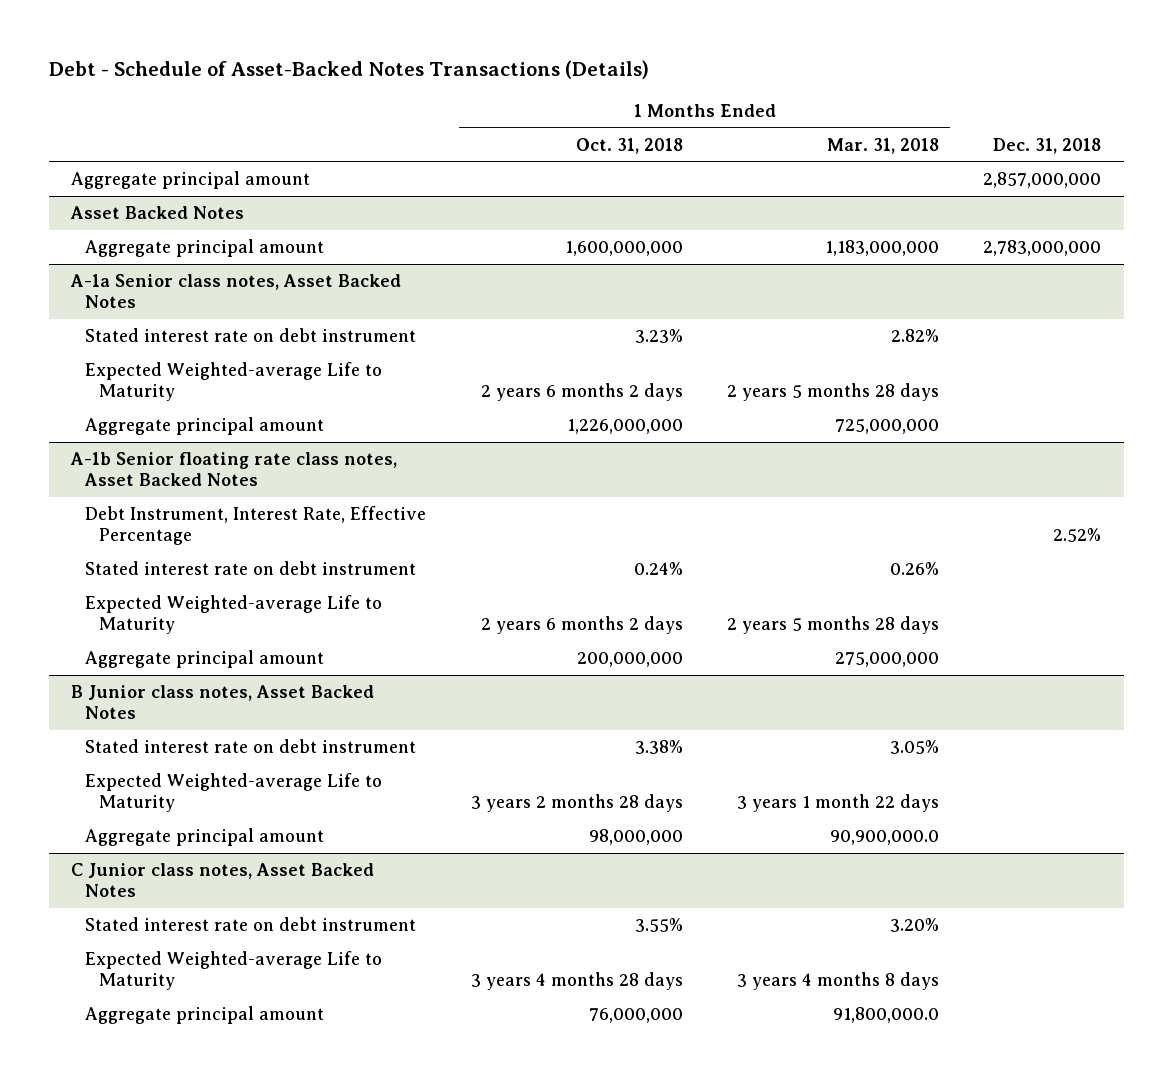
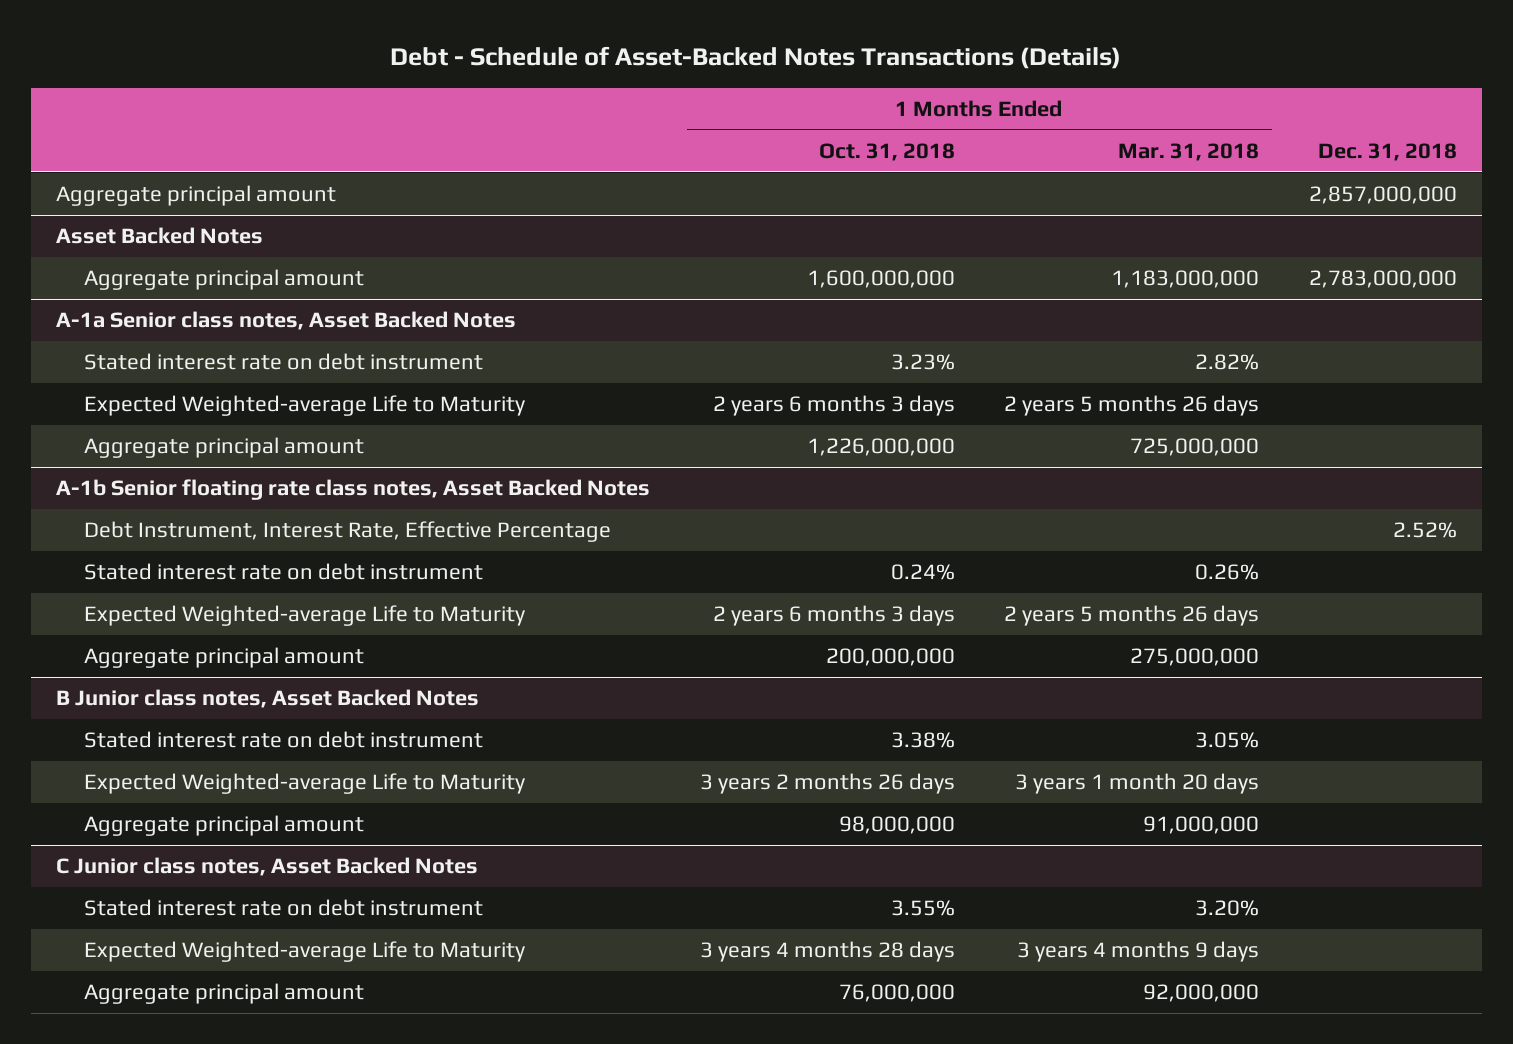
[480,383,683,402] 2 years 6 months 2 days -> [712,395,955,417] 2 years 6 months 3 days
[726,383,939,402] 2 years 5 months 28 days -> [1004,395,1260,417] 2 years 5 months 26 days
[480,616,683,635] 2 years 6 months 2 days -> [712,605,955,627] 2 years 6 months 3 days
[726,616,939,635] 2 years 5 months 28 days -> [1004,605,1260,627] 2 years 5 months 26 days
[470,794,683,813] 3 years 2 months 28 days -> [699,773,955,795] 3 years 2 months 26 days
[736,794,939,813] 3 years 1 month 22 days -> [1015,773,1260,795] 3 years 1 month 20 days
[829,829,939,845] 90,900,000.0 -> [1143,816,1260,835] 91,000,000
[736,972,939,991] 3 years 4 months 8 days -> [1017,941,1260,963] 3 years 4 months 9 days
[832,1006,939,1023] 91,800,000.0 -> [1143,984,1260,1003] 92,000,000

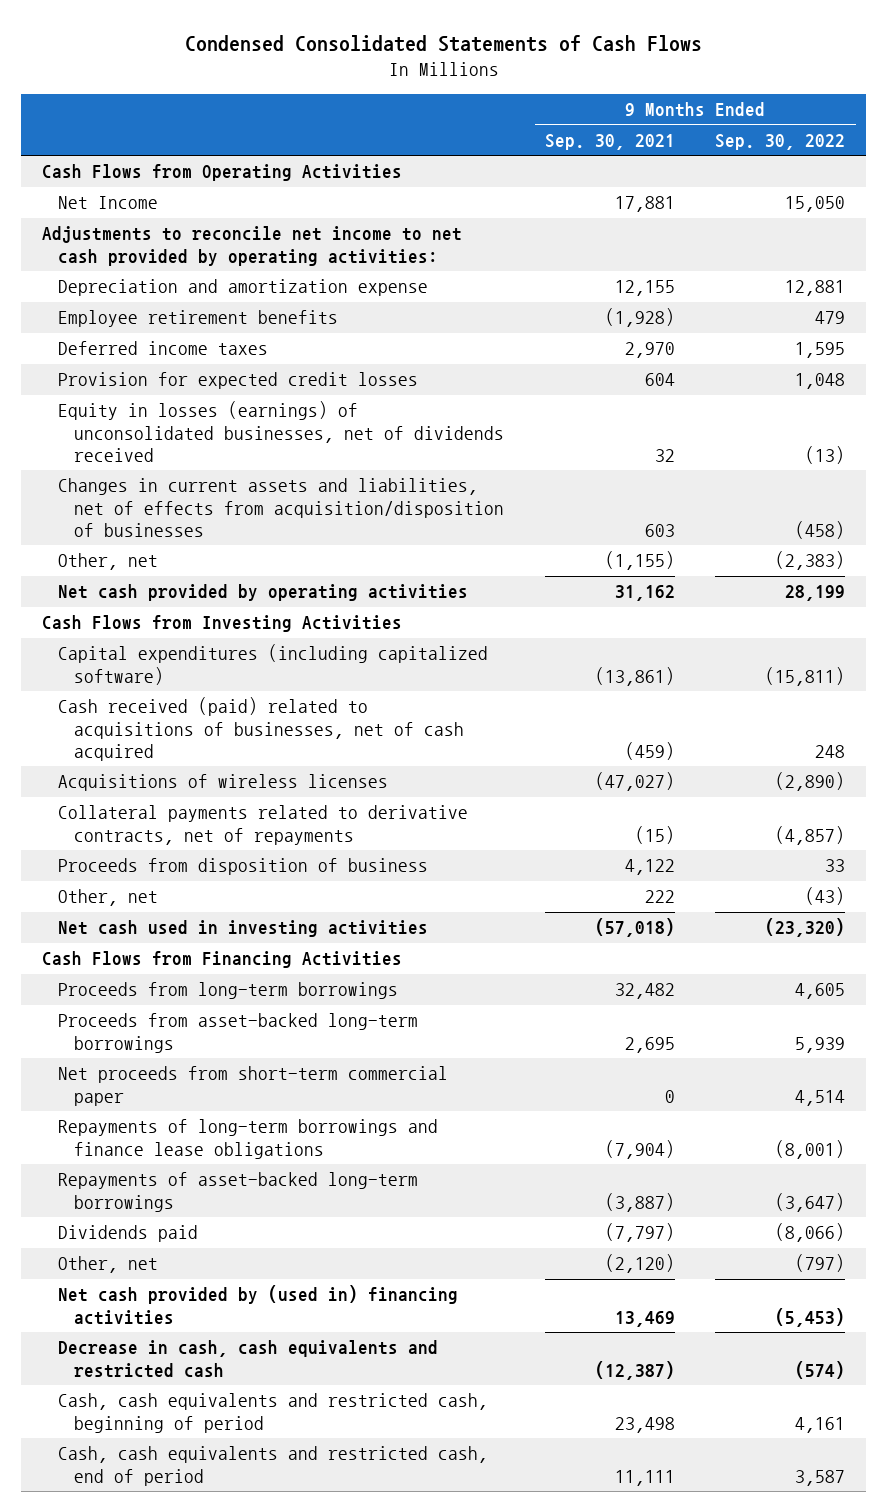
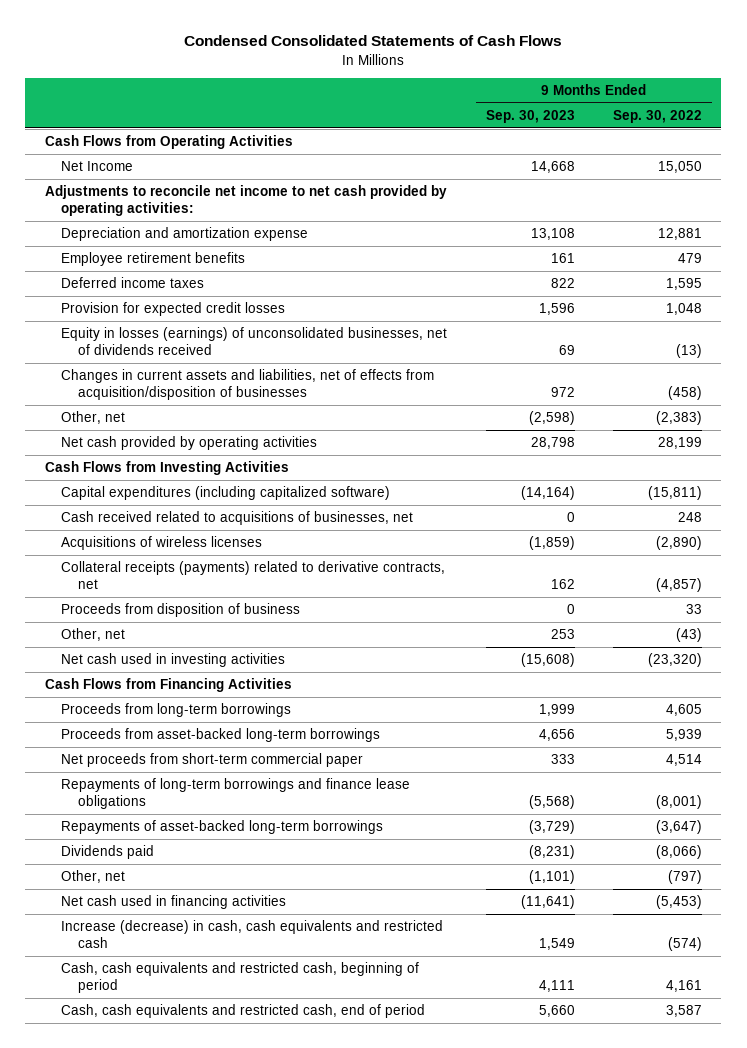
[544,133,675,150] Sep. 30, 2021 -> none
none -> [485,109,575,123] Sep. 30, 2023
[58,697,465,761] Cash received (paid) related to acquisitions of businesses, net of cash acquired -> [61,511,414,526] Cash received related to acquisitions of businesses, net
[58,805,469,845] Collateral payments related to derivative contracts, net of repayments -> [61,561,446,589] Collateral receipts (payments) related to derivative contracts, net
[58,1285,459,1325] Net cash provided by (used in) financing activities -> [61,895,287,910] Net cash used in financing activities
[58,1340,439,1378] Decrease in cash, cash equivalents and restricted cash -> [61,920,444,948] Increase (decrease) in cash, cash equivalents and restricted cash

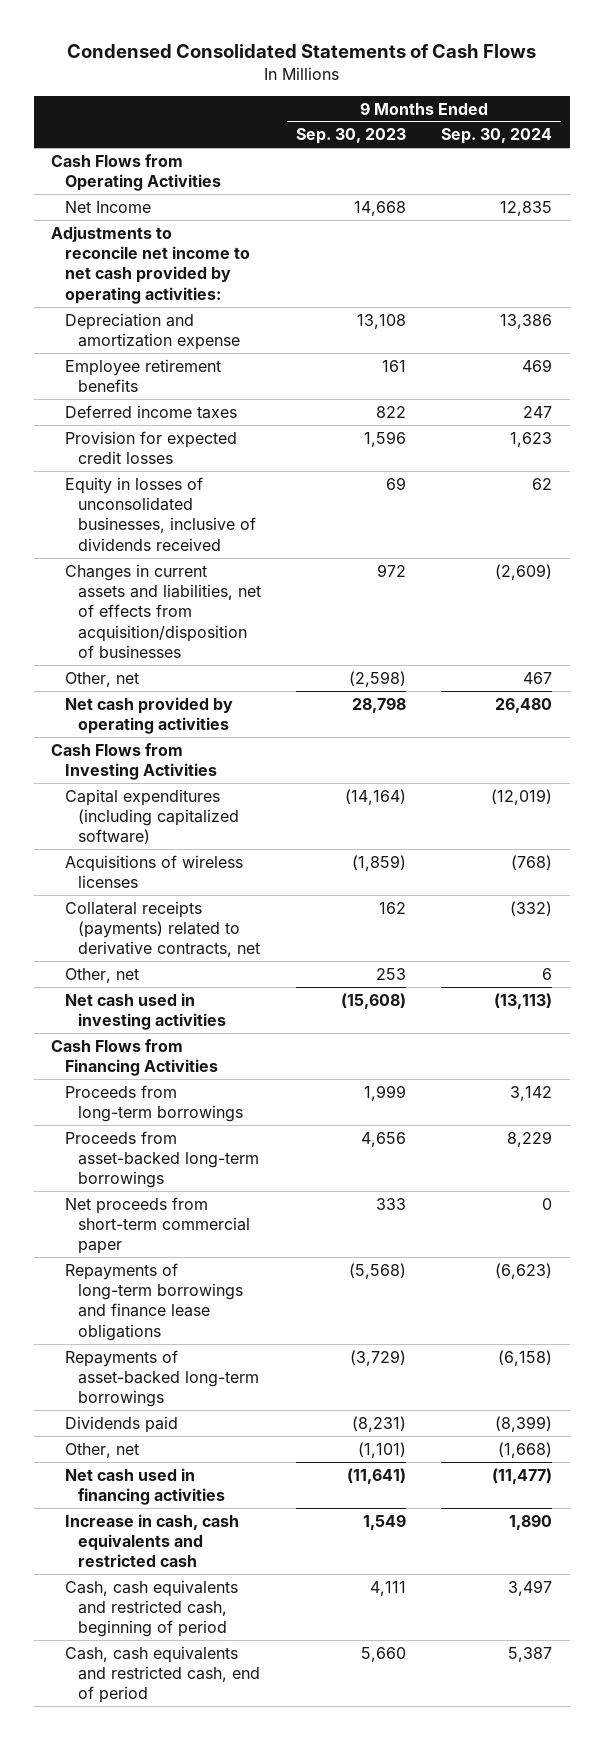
[612,109,702,123] Sep. 30, 2022 -> none
none -> [441,128,553,145] Sep. 30, 2024
[61,327,448,355] Equity in losses (earnings) of unconsolidated businesses, net of dividends received -> [64,476,256,551] Equity in losses of unconsolidated businesses, inclusive of dividends received
[61,511,414,526] Cash received related to acquisitions of businesses, net -> none
[61,603,301,618] Proceeds from disposition of business -> none
[61,920,444,948] Increase (decrease) in cash, cash equivalents and restricted cash -> [64,1513,239,1568] Increase in cash, cash equivalents and restricted cash

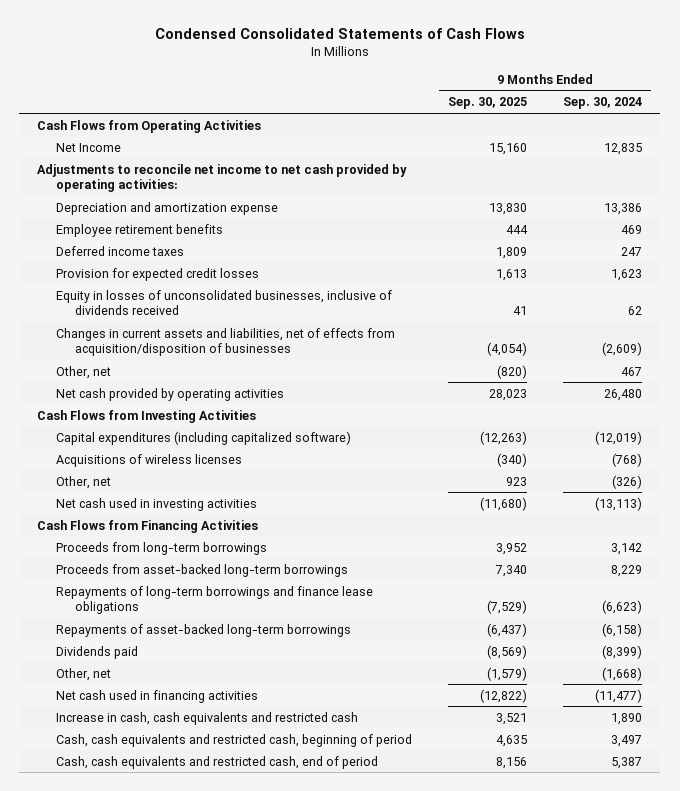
[296,128,407,145] Sep. 30, 2023 -> none
none -> [448,97,528,110] Sep. 30, 2025
[64,900,260,958] Collateral receipts (payments) related to derivative contracts, net -> none
[542,967,553,980] 6 -> [612,474,643,489] (326)
[64,1196,250,1255] Net proceeds from short-term commercial paper -> none

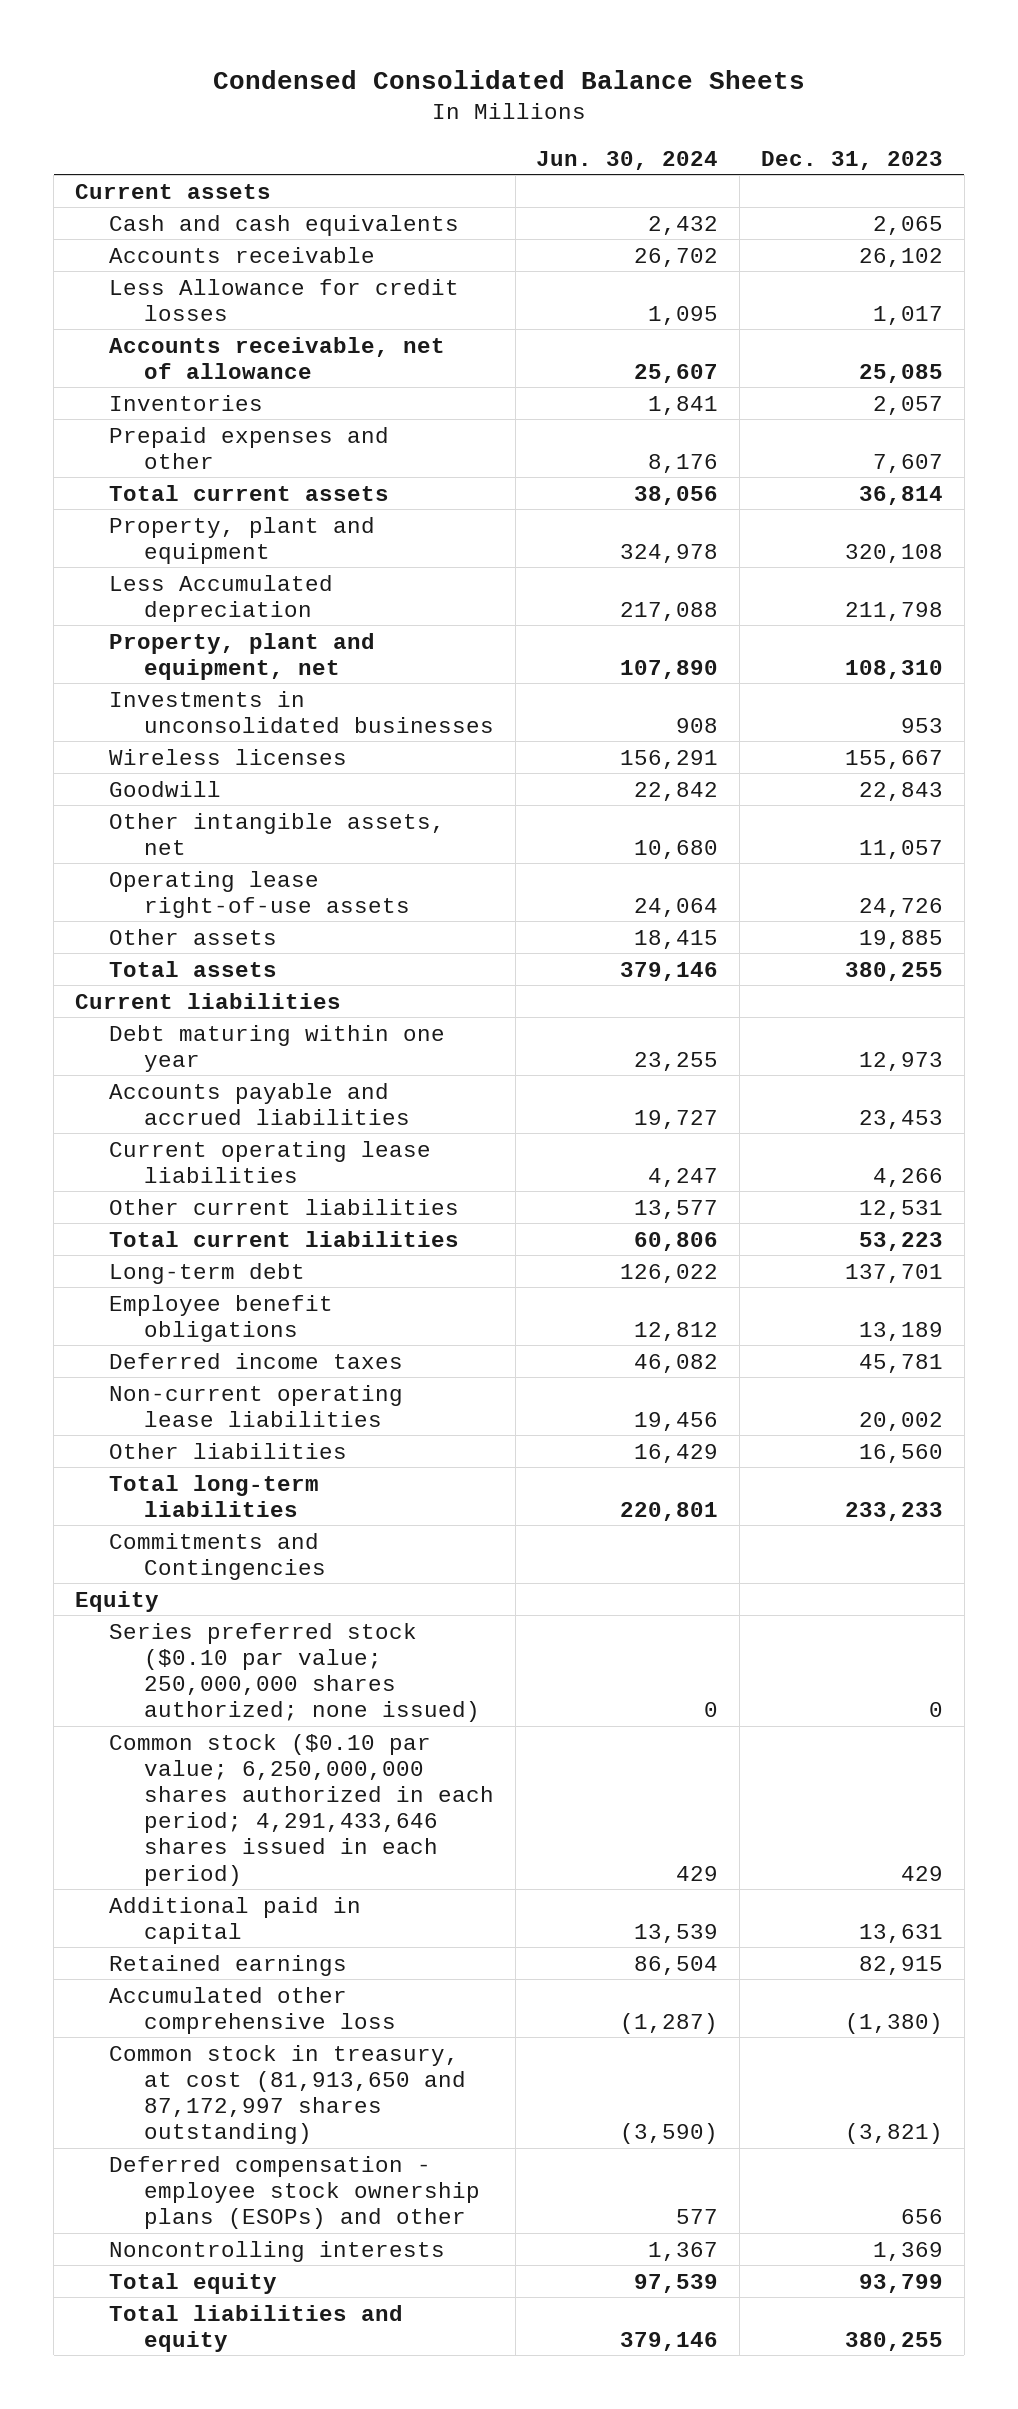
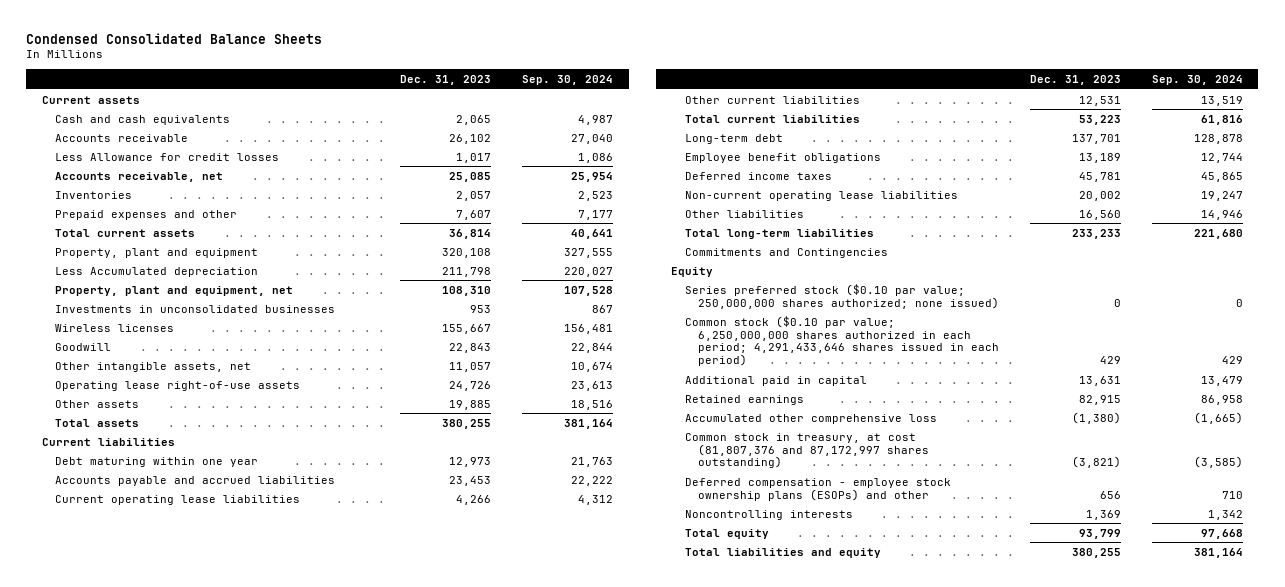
[536,150,719,170] Jun. 30, 2024 -> none
none -> [522,75,614,86] Sep. 30, 2024
[109,336,446,379] Accounts receivable, net of allowance -> [55,171,224,182] Accounts receivable, net
[109,2044,466,2145] Common stock in treasury, at cost (81,913,650 and 87,172,997 shares outstanding) -> [684,432,929,469] Common stock in treasury, at cost (81,807,376 and 87,172,997 shares outstanding)

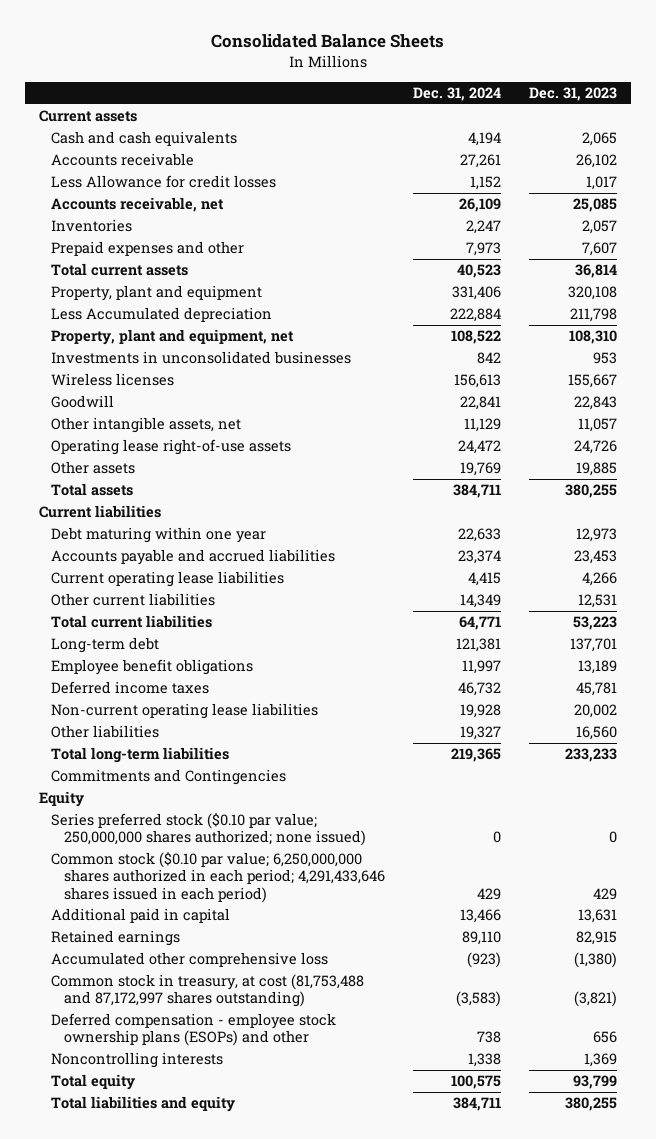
[26,32,323,44] Condensed Consolidated Balance Sheets -> [210,34,444,49] Consolidated Balance Sheets
[522,75,614,86] Sep. 30, 2024 -> none
none -> [412,87,501,102] Dec. 31, 2024
[684,432,929,469] Common stock in treasury, at cost (81,807,376 and 87,172,997 shares outstanding) -> [51,974,365,1008] Common stock in treasury, at cost (81,753,488 and 87,172,997 shares outstanding)

